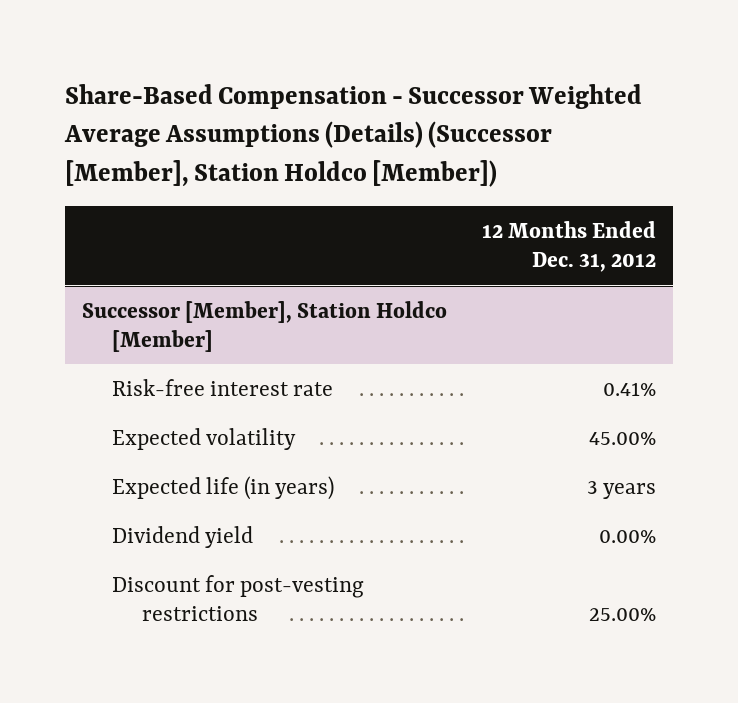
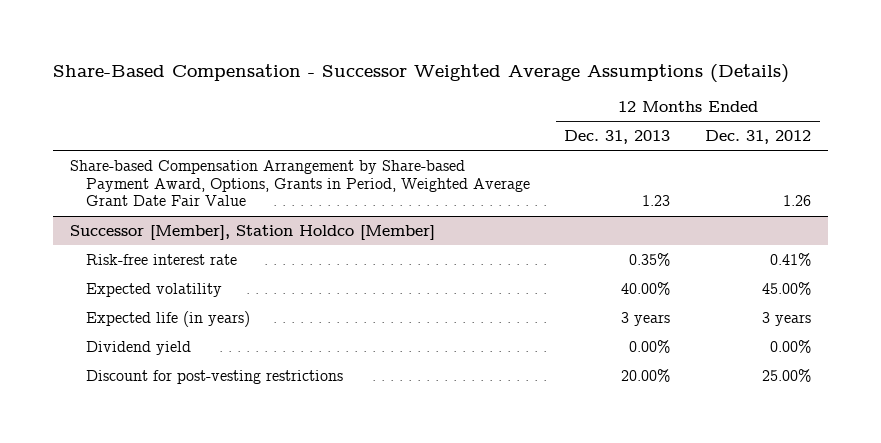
[63,83,642,188] Share-Based Compensation - Successor Weighted Average Assumptions (Details) (Successor [Member], Station Holdco [Member]) -> [53,63,790,83] Share-Based Compensation - Successor Weighted Average Assumptions (Details)
none -> [564,129,671,144] Dec. 31, 2013
none -> [70,159,530,207] Share-based Compensation Arrangement by Share-based Payment Award, Options, Grants in Period, Weighted Average Grant Date Fair Value

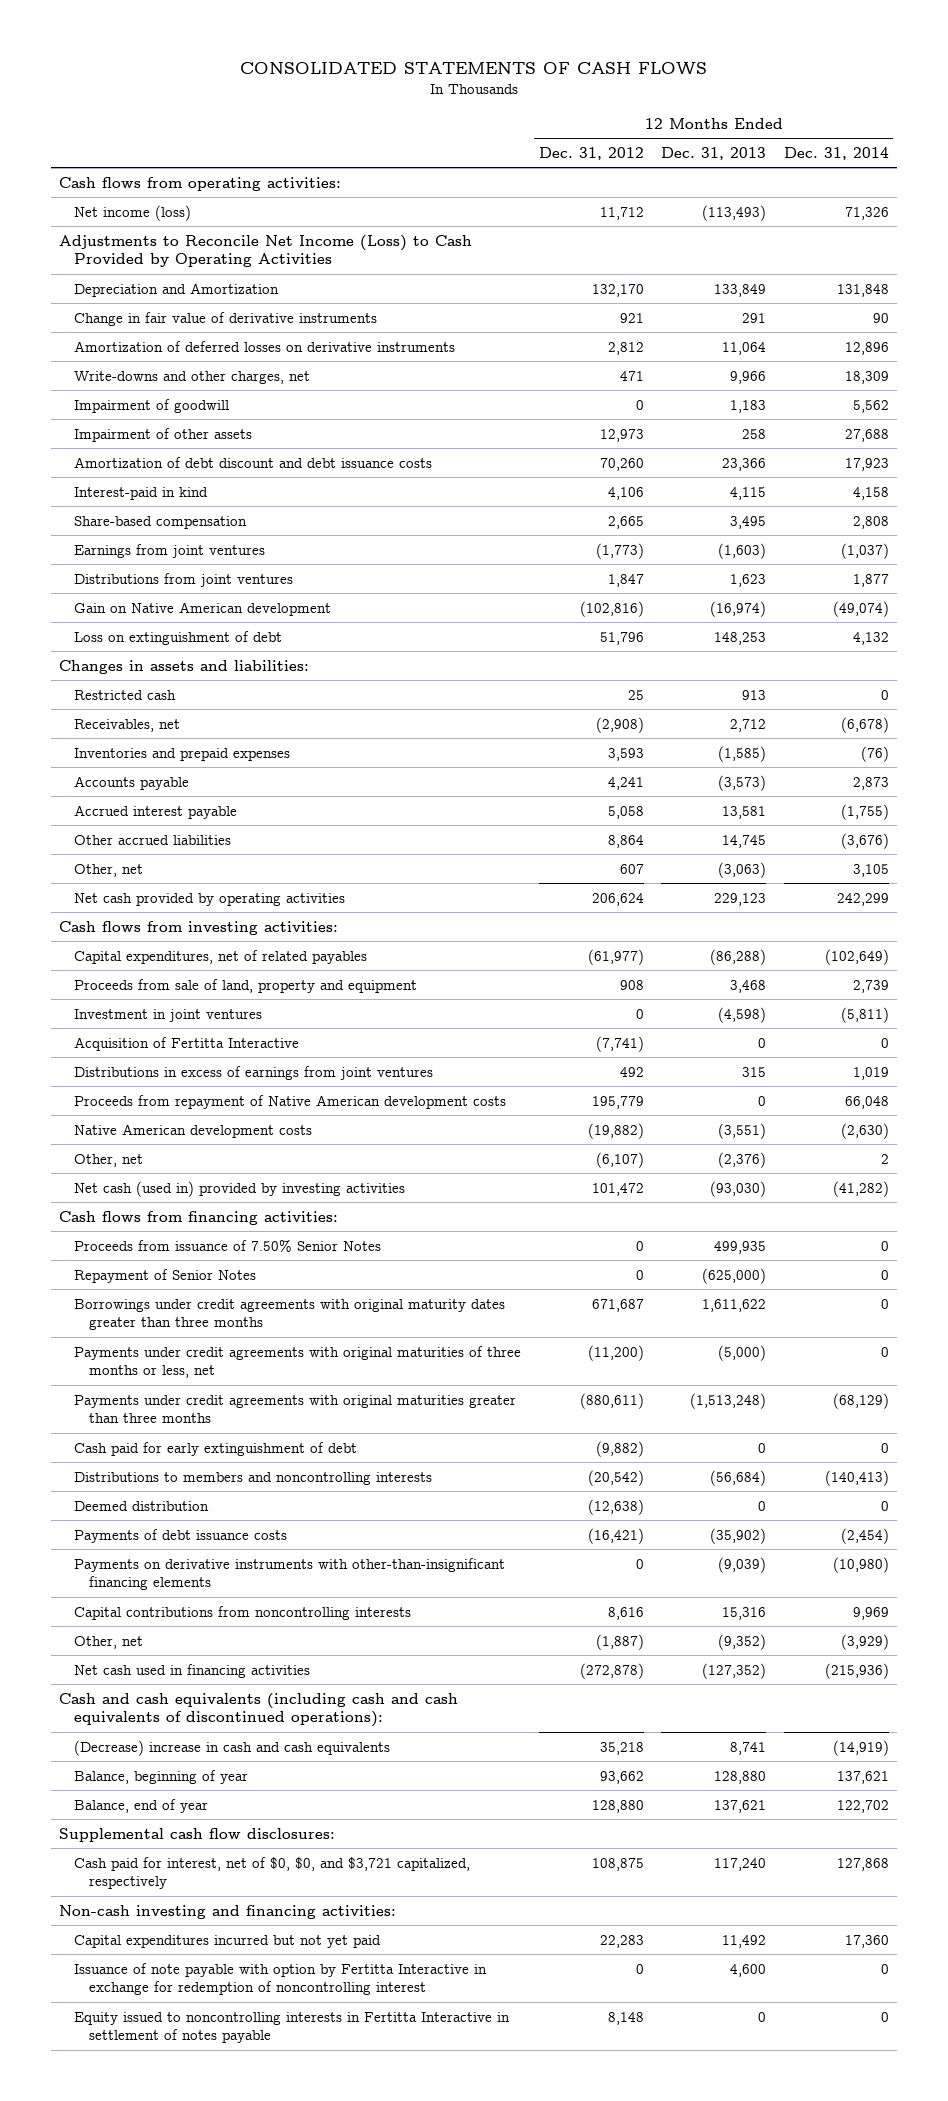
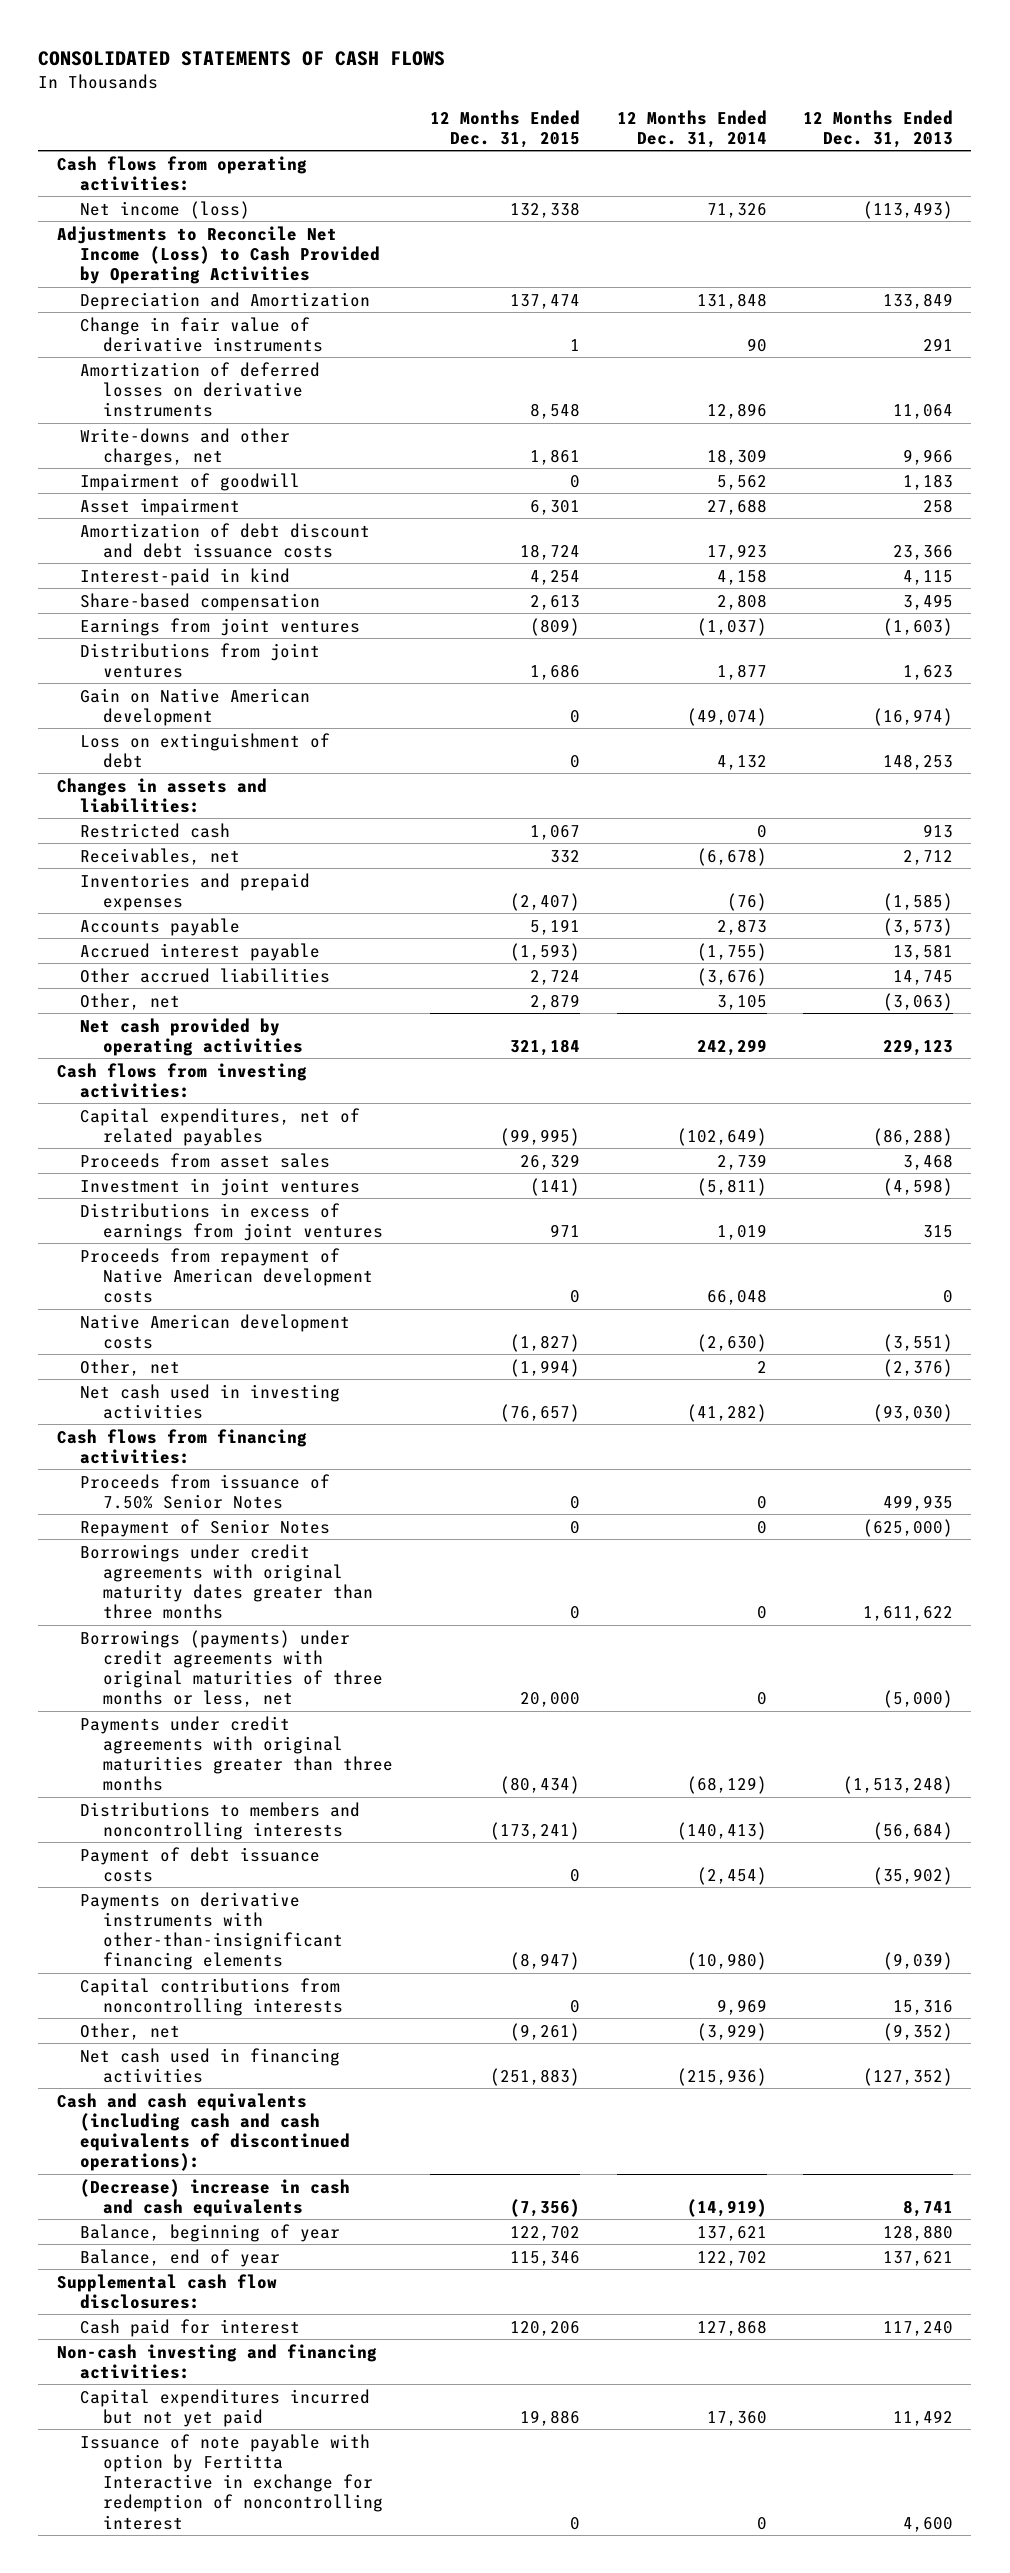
[538,146,644,160] Dec. 31, 2012 -> none
none -> [429,109,580,148] 12 Months Ended Dec. 31, 2015
[74,427,253,442] Impairment of other assets -> [79,497,240,516] Asset impairment
[74,978,418,993] Proceeds from sale of land, property and equipment -> [79,1152,330,1168] Proceeds from asset sales
[74,1036,300,1051] Acquisition of Fertitta Interactive -> none
[74,1180,406,1197] Net cash (used in) provided by investing activities -> [79,1383,340,1419] Net cash used in investing activities
[74,1345,522,1379] Payments under credit agreements with original maturities of three months or less, net -> [79,1629,384,1708] Borrowings (payments) under credit agreements with original maturities of three months or less, net
[74,1441,358,1456] Cash paid for early extinguishment of debt -> none
[74,1500,210,1511] Deemed distribution -> none
[74,1528,288,1543] Payments of debt issuance costs -> [79,1846,320,1882] Payment of debt issuance costs
[74,1856,471,1890] Cash paid for interest, net of $0, $0, and $3,721 capitalized, respectively -> [79,2318,300,2337] Cash paid for interest
[74,2011,511,2044] Equity issued to noncontrolling interests in Fertitta Interactive in settlement of notes payable -> none

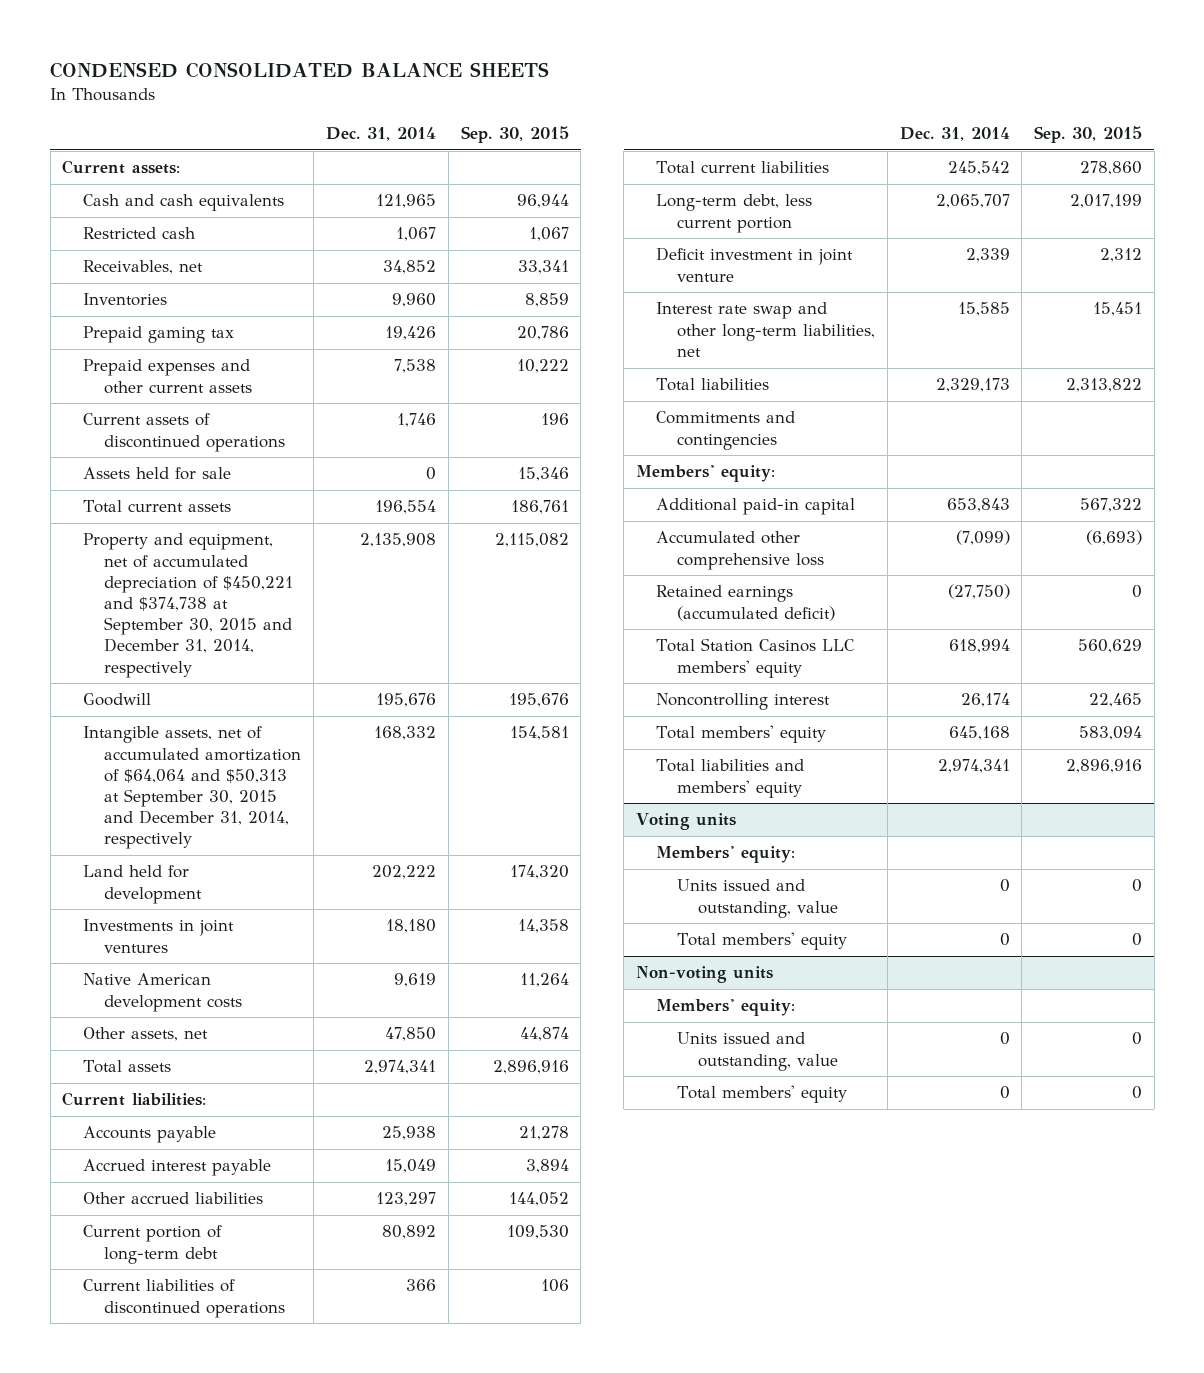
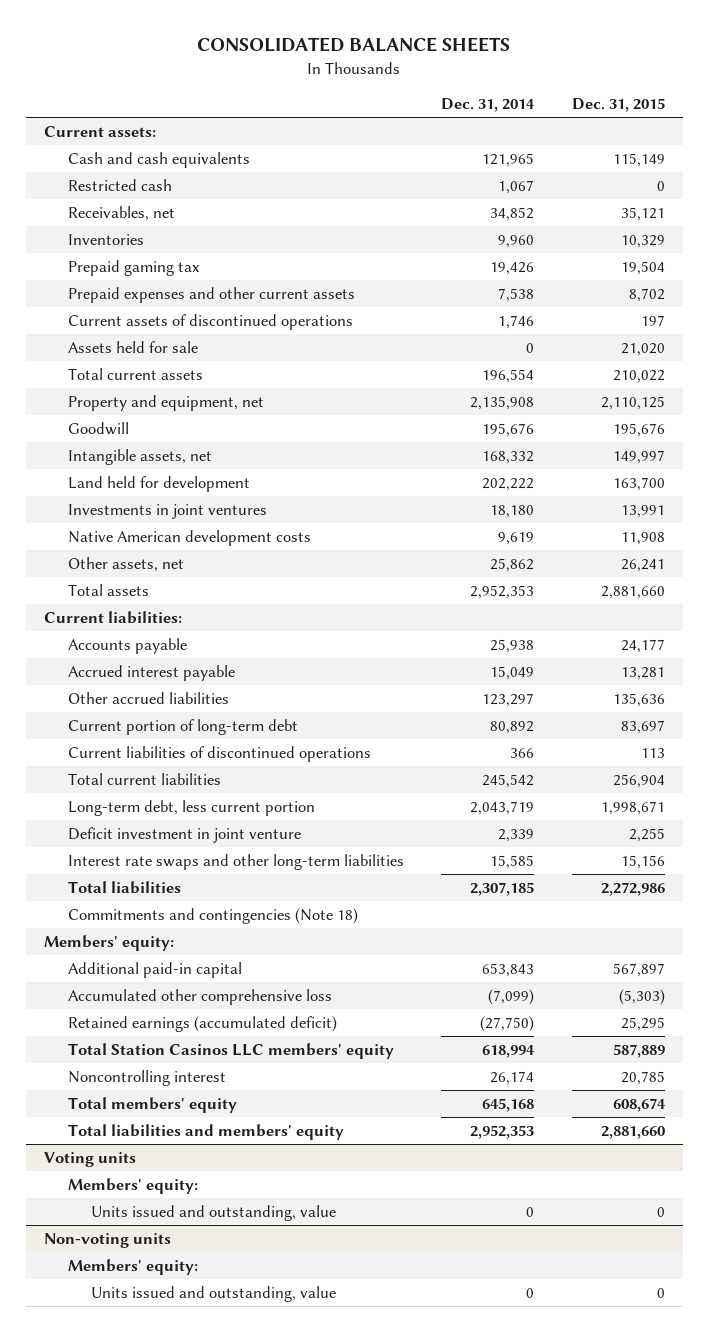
[50,61,550,78] CONDENSED CONSOLIDATED BALANCE SHEETS -> [197,37,511,53] CONSOLIDATED BALANCE SHEETS
[460,126,569,144] Sep. 30, 2015 -> none
none -> [571,98,665,113] Dec. 31, 2015
[83,533,293,678] Property and equipment, net of accumulated depreciation of $450,221 and $374,738 at September 30, 2015 and December 31, 2014, respectively -> [67,394,264,411] Property and equipment, net
[83,726,301,850] Intangible assets, net of accumulated amortization of $64,064 and $50,313 at September 30, 2015 and December 31, 2014, respectively -> [67,448,212,465] Intangible assets, net
[385,1027,437,1042] 47,850 -> [490,557,535,572] 25,862
[364,1060,437,1075] 2,974,341 -> [470,584,535,599] 2,952,353
[935,194,1010,209] 2,065,707 -> [470,800,535,815] 2,043,719
[656,302,876,357] Interest rate swap and other long-term liabilities, net -> [67,853,404,870] Interest rate swaps and other long-term liabilities
[935,378,1010,393] 2,329,173 -> [470,881,535,896] 2,307,185
[656,411,796,450] Commitments and contingencies -> [67,907,358,924] Commitments and contingencies (Note 18)
[937,759,1010,774] 2,974,341 -> [470,1124,535,1139] 2,952,353
[677,932,848,951] Total members' equity -> none
[677,1085,848,1104] Total members' equity -> none

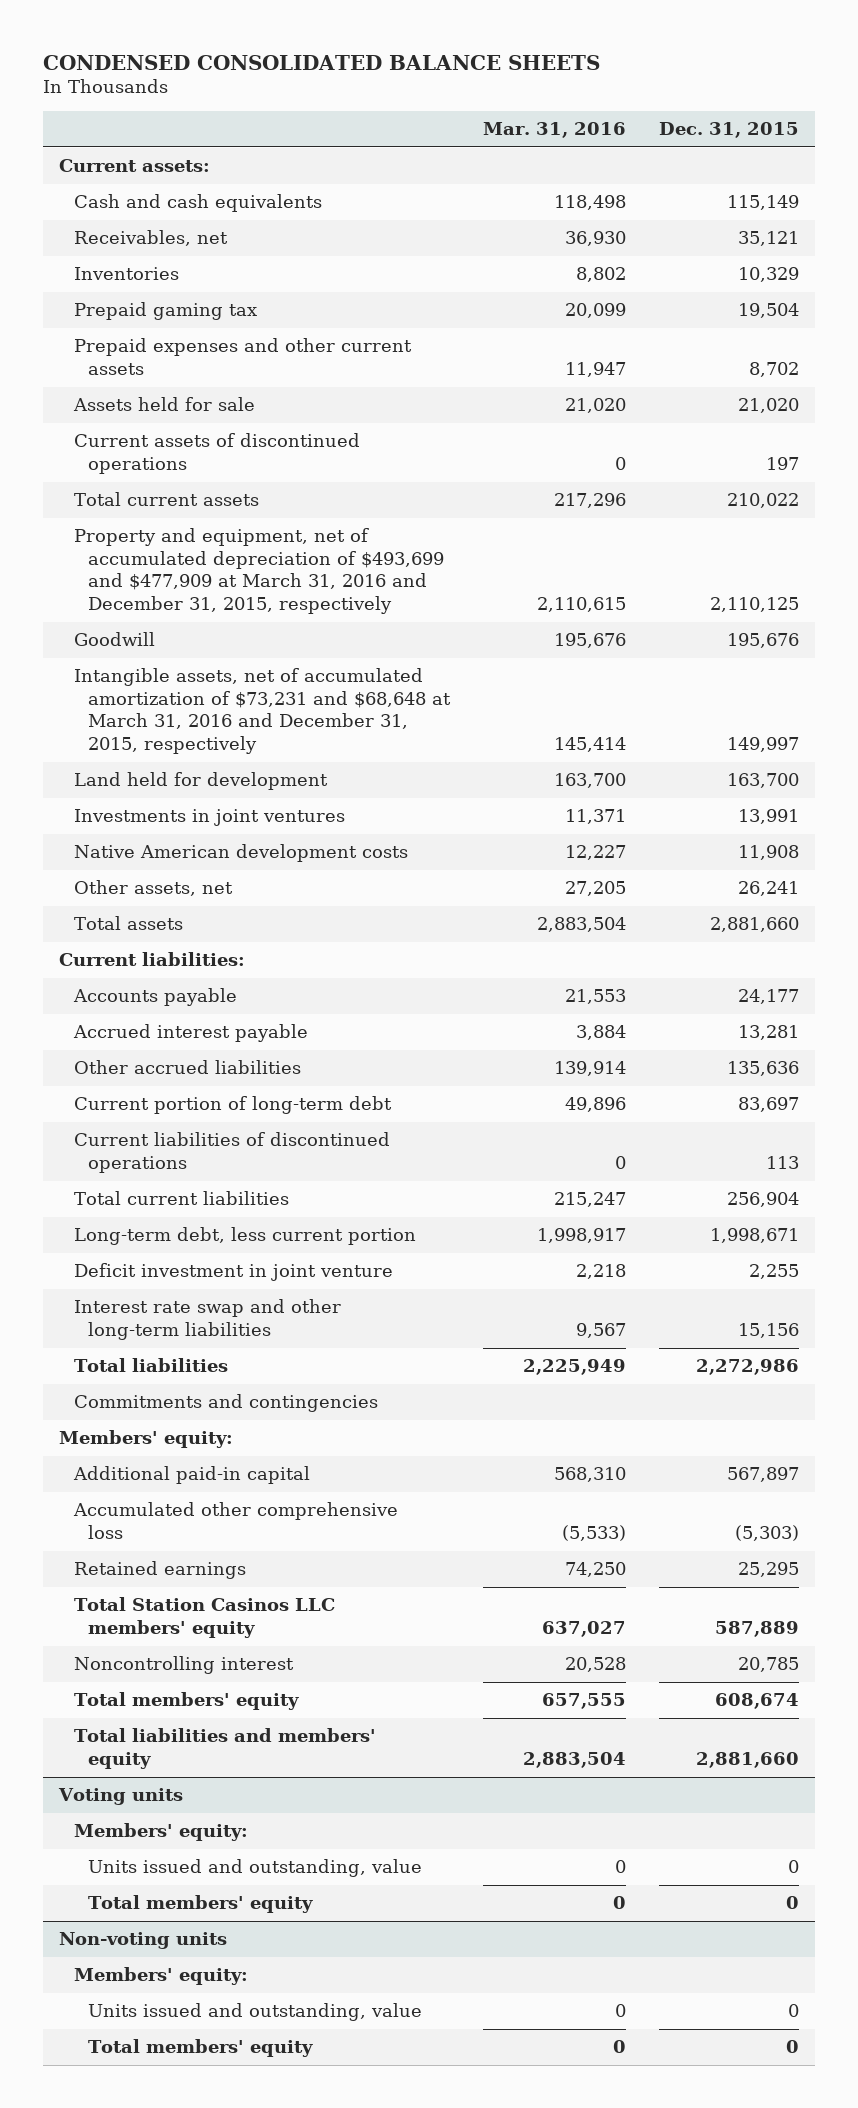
[197,37,511,53] CONSOLIDATED BALANCE SHEETS -> [43,54,601,70] CONDENSED CONSOLIDATED BALANCE SHEETS
[441,98,536,113] Dec. 31, 2014 -> none
none -> [483,122,627,139] Mar. 31, 2016
[67,178,172,191] Restricted cash -> none
[67,313,353,330] Current assets of discontinued operations -> [73,433,360,474] Current assets of discontinued operations
[67,394,264,411] Property and equipment, net -> [73,528,445,614] Property and equipment, net of accumulated depreciation of $493,699 and $477,909 at March 31, 2016 and December 31, 2015, respectively
[67,448,212,465] Intangible assets, net -> [73,668,452,754] Intangible assets, net of accumulated amortization of $73,231 and $68,648 at March 31, 2016 and December 31, 2015, respectively
[67,853,404,870] Interest rate swaps and other long-term liabilities -> [73,1299,341,1340] Interest rate swap and other long-term liabilities
[67,907,358,924] Commitments and contingencies (Note 18) -> [73,1394,378,1413] Commitments and contingencies
[67,1015,337,1032] Retained earnings (accumulated deficit) -> [73,1561,246,1580] Retained earnings
none -> [88,1895,314,1914] Total members' equity
none -> [88,2039,314,2058] Total members' equity

